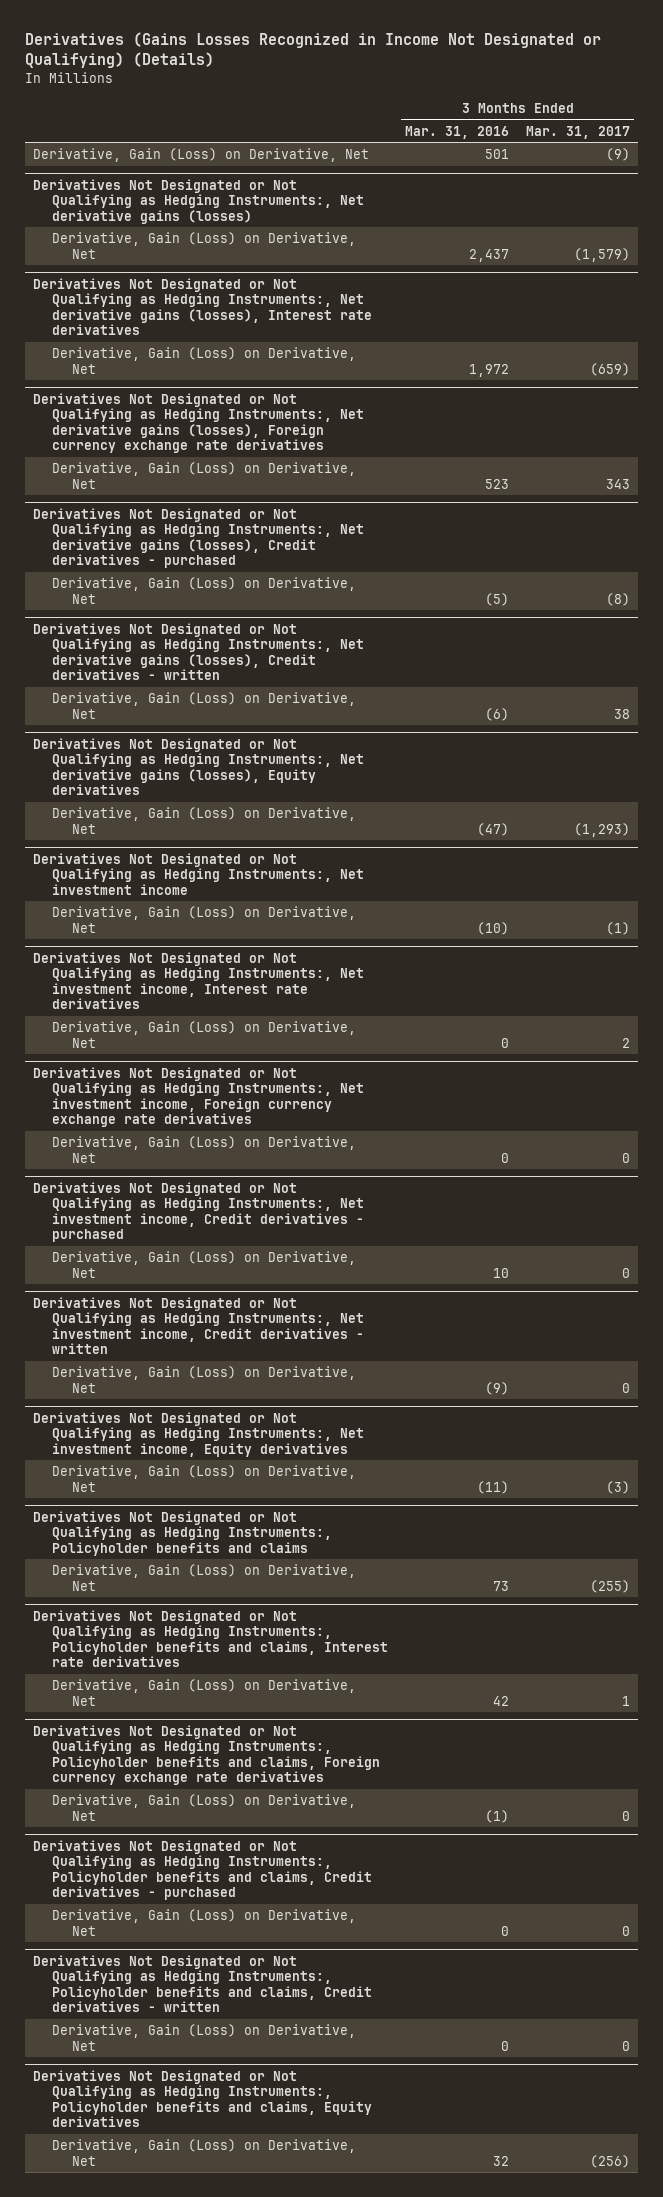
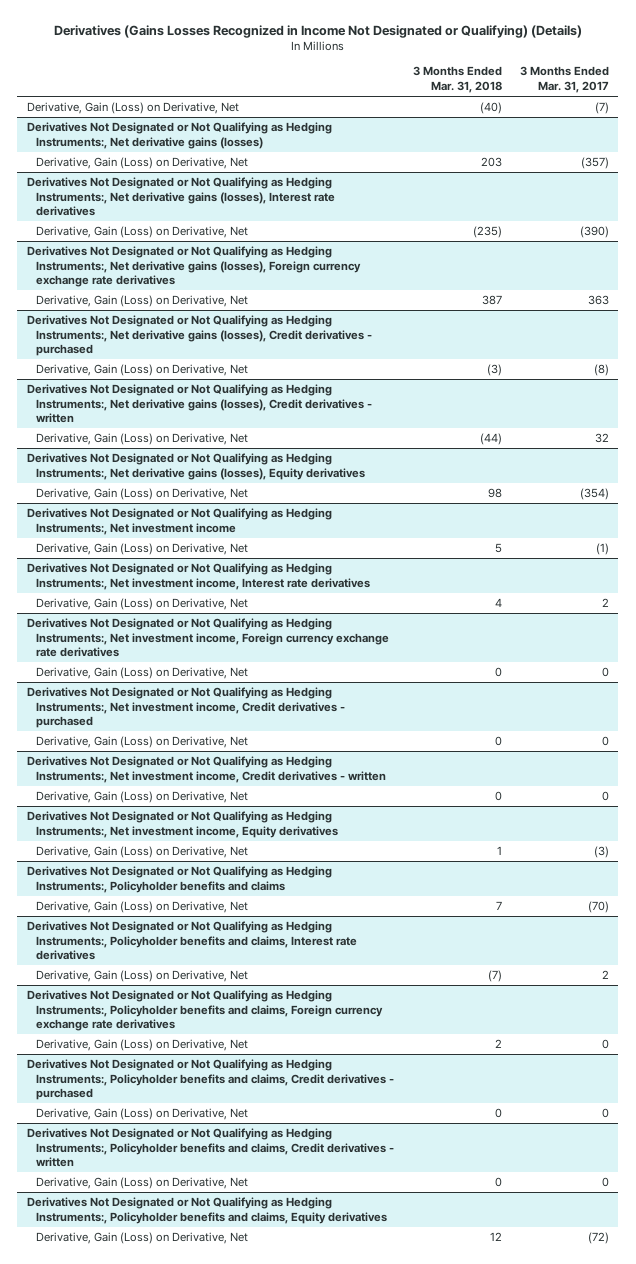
[405,125,510,139] Mar. 31, 2016 -> none
none -> [412,66,502,93] 3 Months Ended Mar. 31, 2018
[605,148,630,162] (9) -> [595,102,610,115] (7)
[573,247,630,262] (1,579) -> [581,157,610,170] (357)
[589,362,630,376] (659) -> [580,226,610,239] (390)
[605,478,630,489] 343 -> [588,295,610,306] 363
[613,708,630,719] 38 -> [595,433,610,444] 32
[573,822,630,837] (1,293) -> [580,488,610,501] (354)
[589,1579,630,1593] (255) -> [588,901,610,914] (70)
[621,1695,630,1706] 1 -> [602,970,610,980] 2
[589,2154,630,2168] (256) -> [588,1232,610,1245] (72)

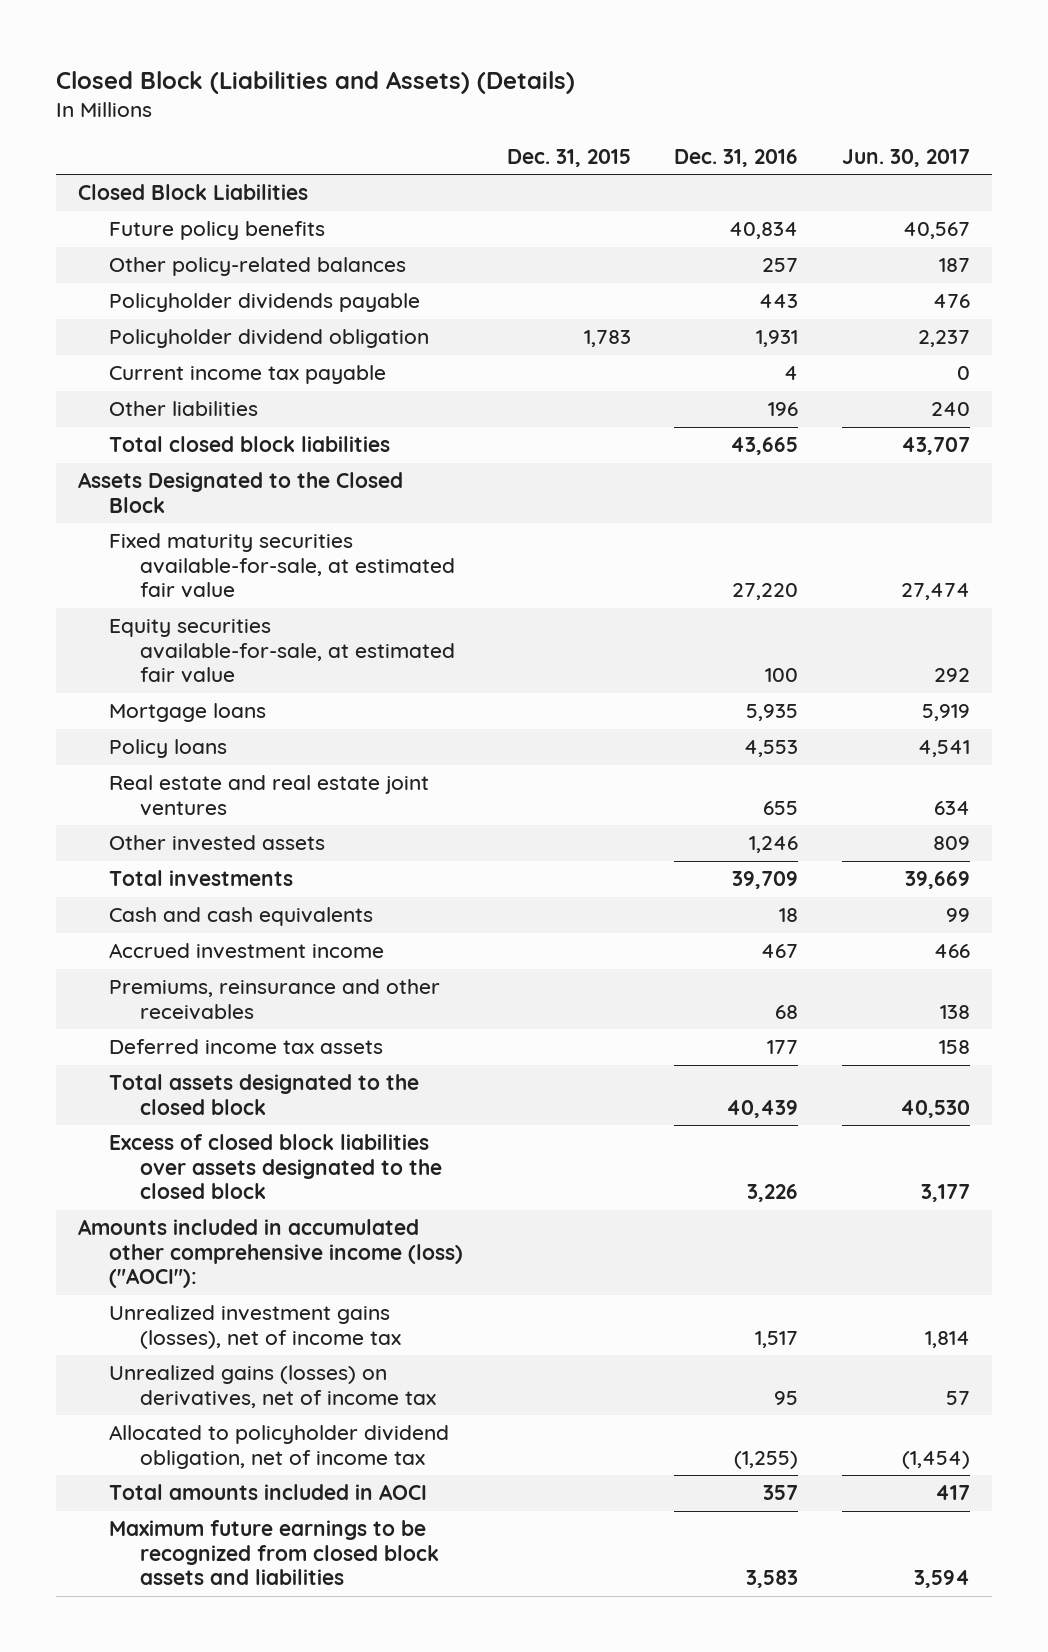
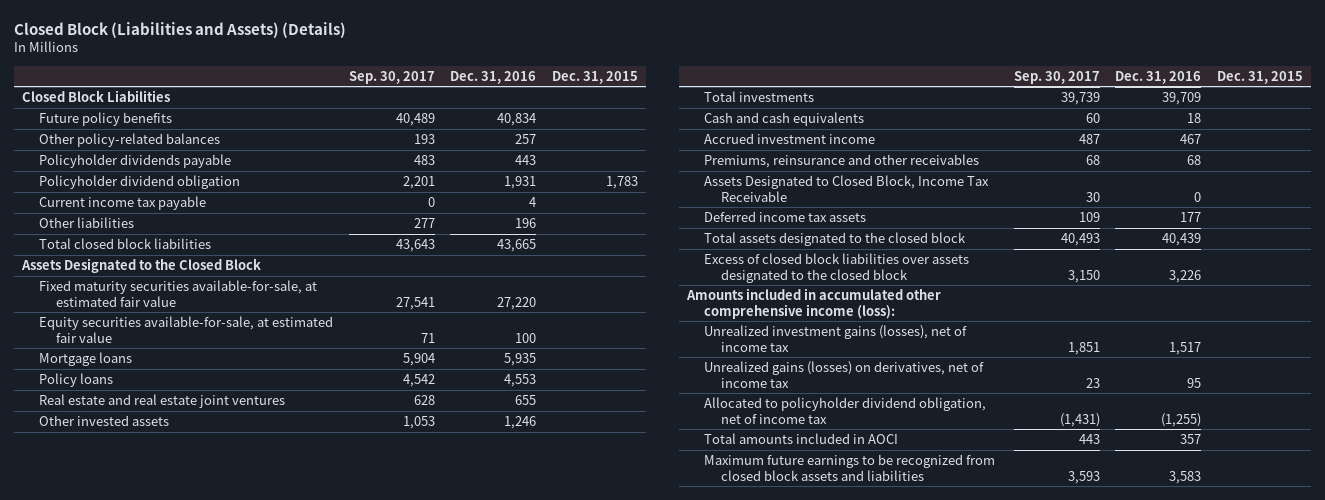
[842,148,971,167] Jun. 30, 2017 -> none
none -> [348,70,435,84] Sep. 30, 2017
none -> [703,175,989,202] Assets Designated to Closed Block, Income Tax Receivable
[77,1219,464,1288] Amounts included in accumulated other comprehensive income (loss) ("AOCI"): -> [685,288,941,319] Amounts included in accumulated other comprehensive income (loss):

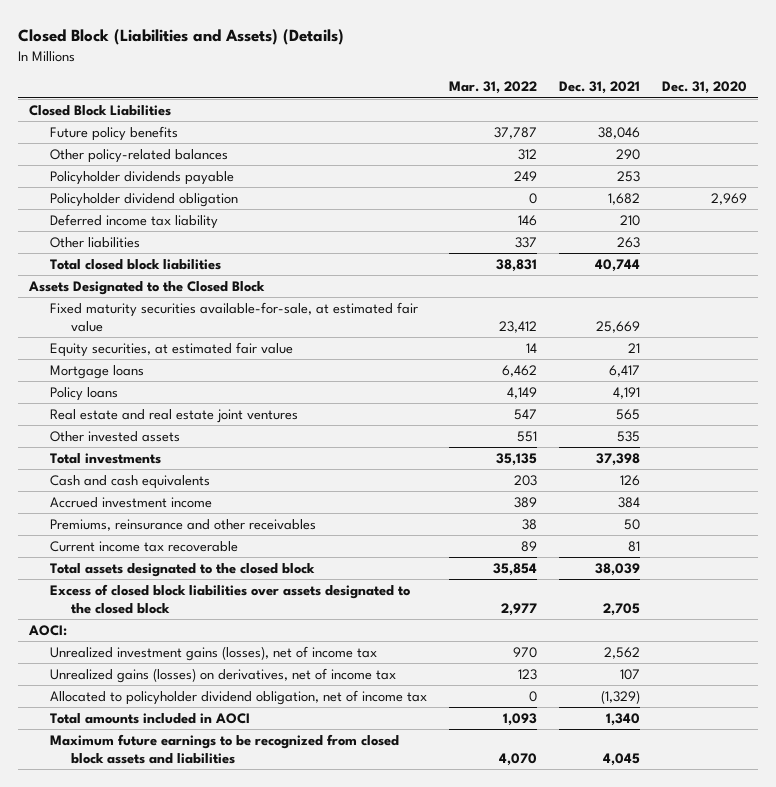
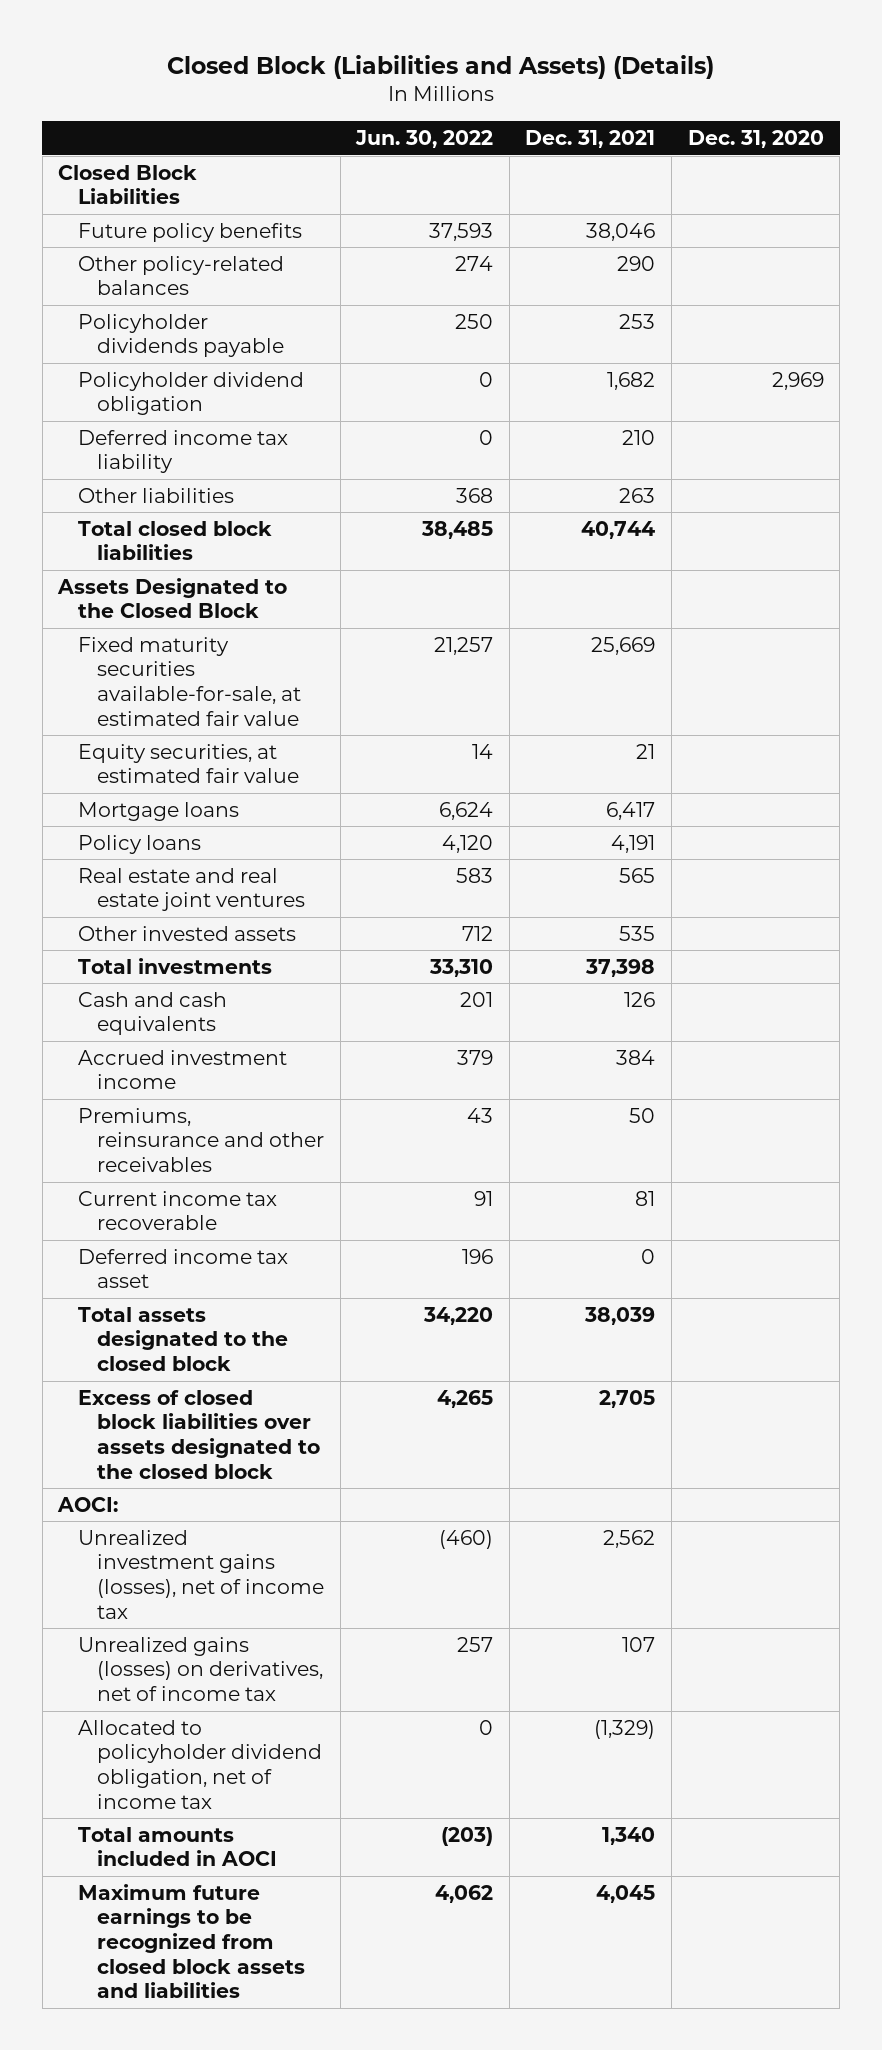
[448,81,537,95] Mar. 31, 2022 -> none
none -> [355,130,494,149] Jun. 30, 2022
none -> [77,1248,288,1289] Deferred income tax asset

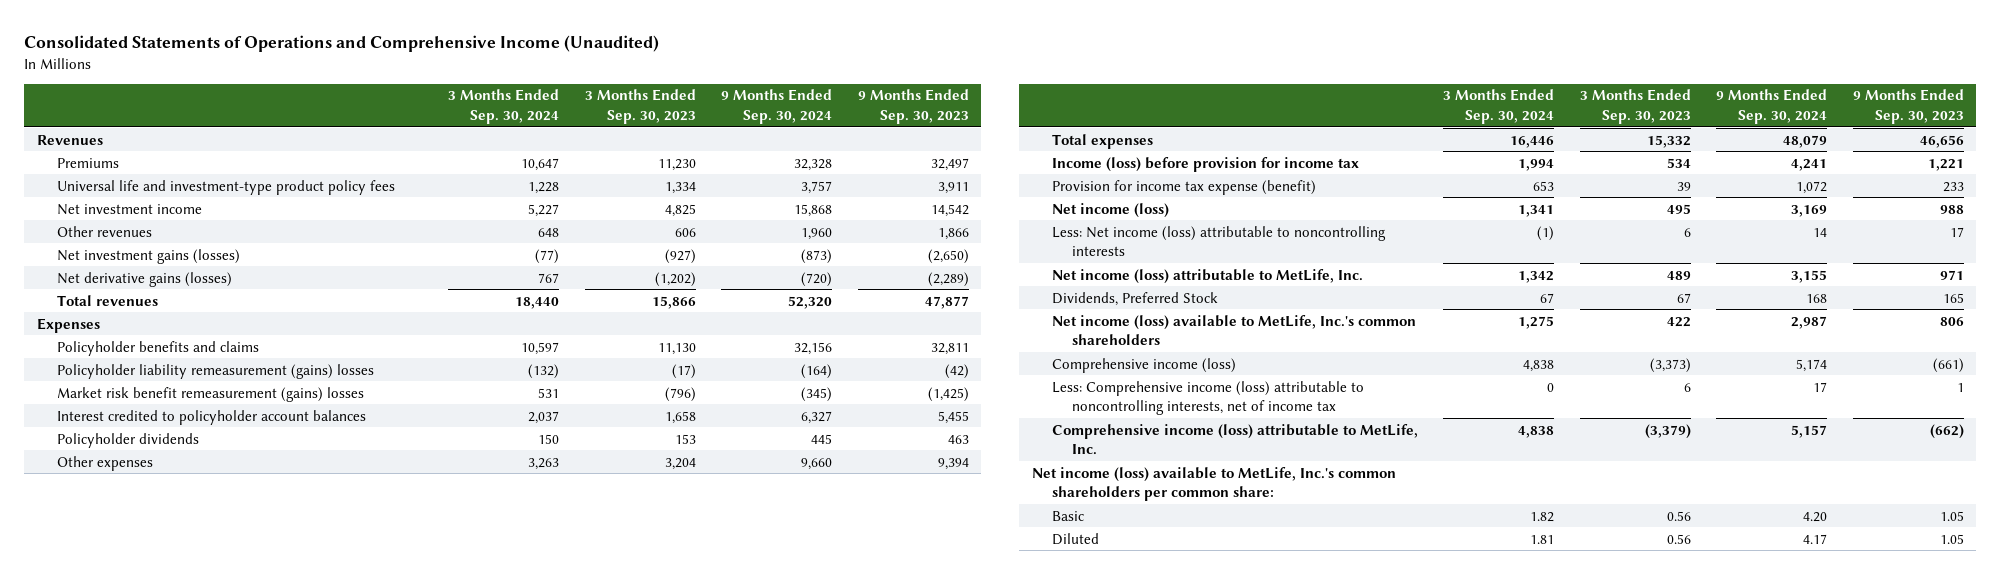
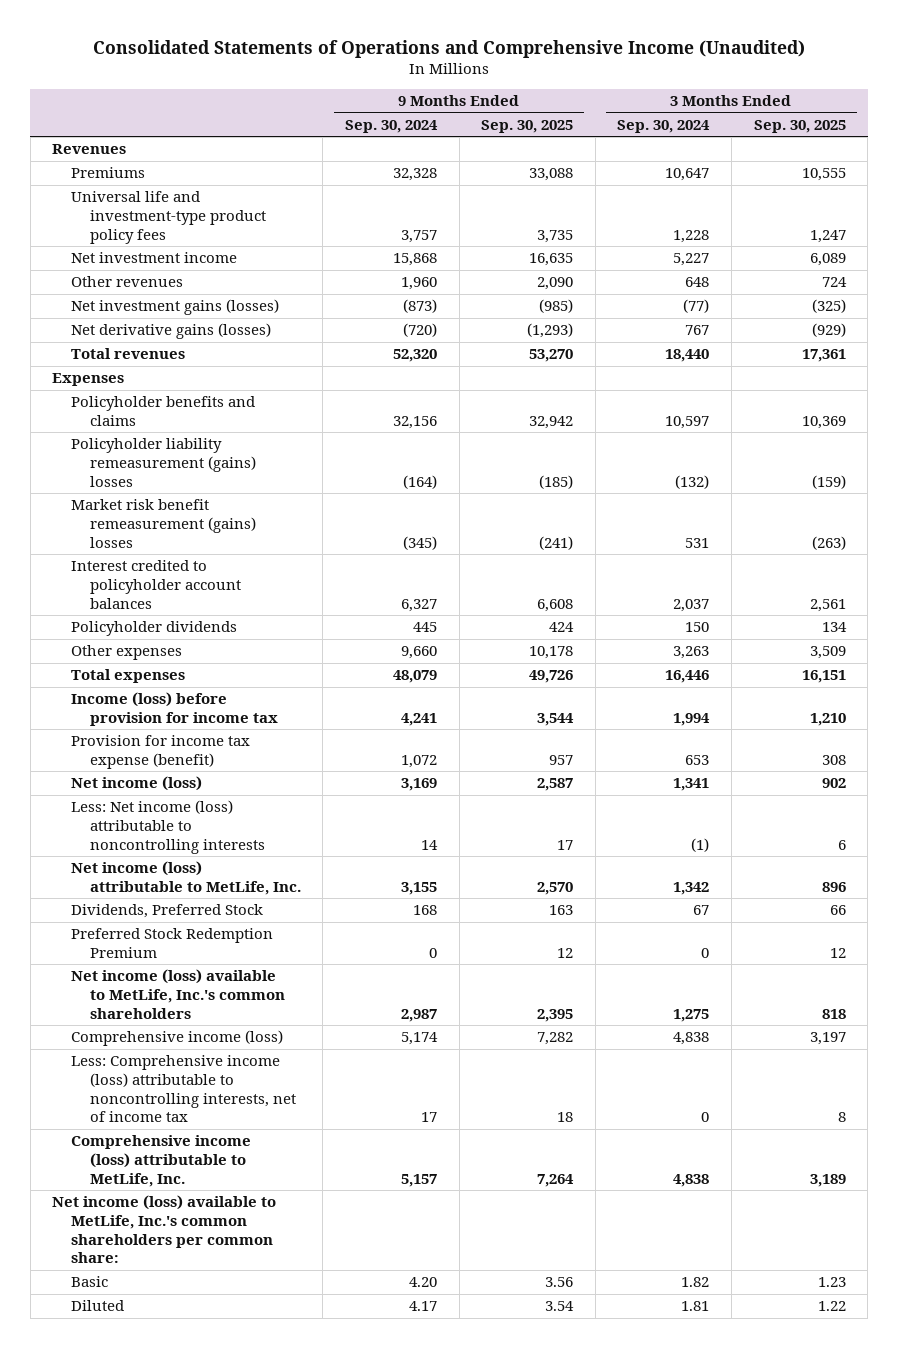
[584,89,696,124] 3 Months Ended Sep. 30, 2023 -> none
[857,89,969,124] 9 Months Ended Sep. 30, 2023 -> none
none -> [481,119,574,133] Sep. 30, 2025
none -> [753,119,846,133] Sep. 30, 2025
none -> [71,928,274,958] Preferred Stock Redemption Premium

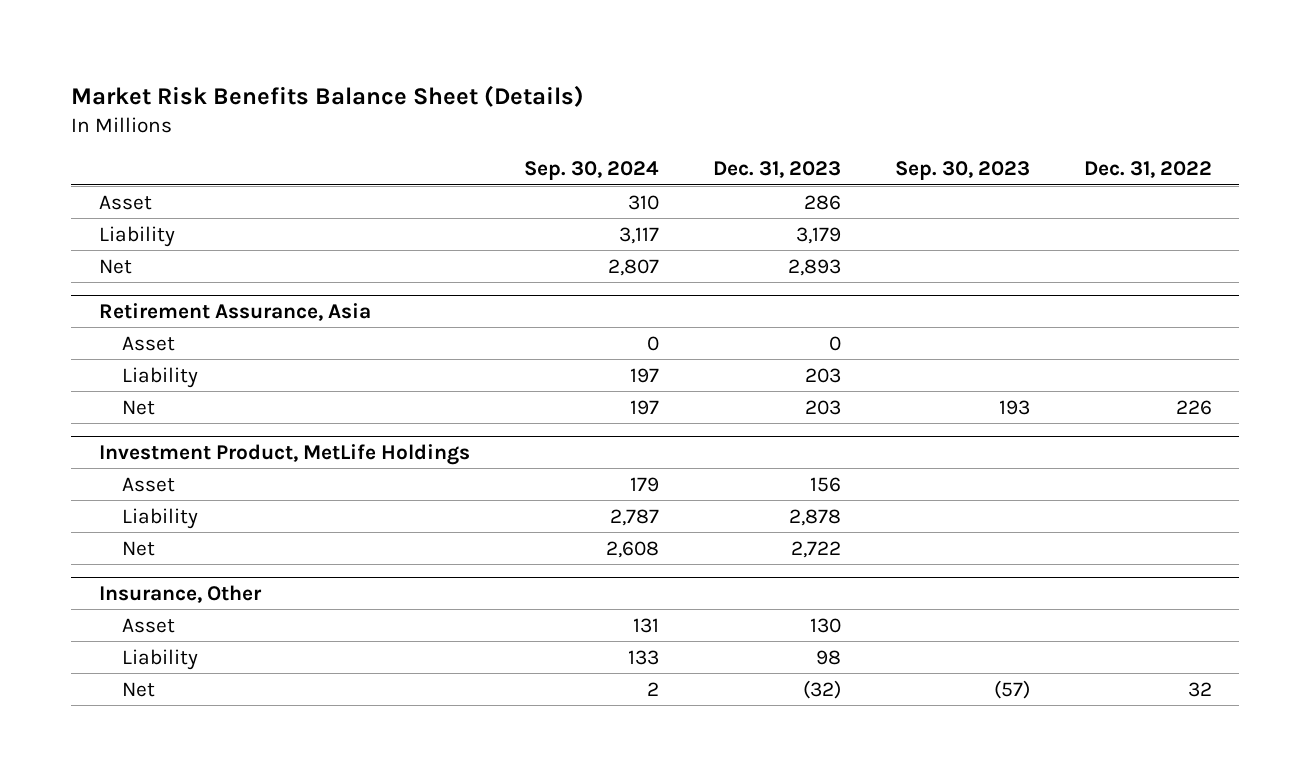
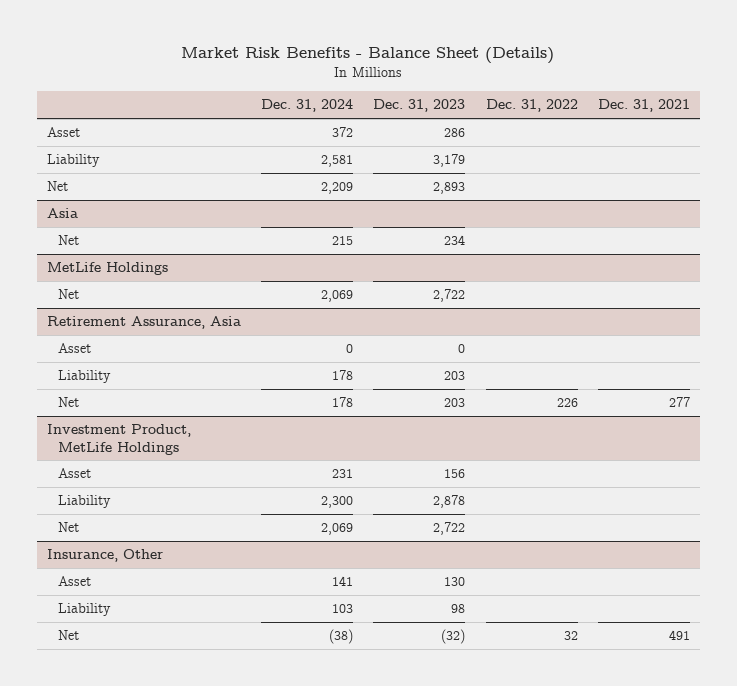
[71,84,585,107] Market Risk Benefits Balance Sheet (Details) -> [181,47,555,65] Market Risk Benefits - Balance Sheet (Details)
[523,161,659,181] Sep. 30, 2024 -> none
[894,161,1030,181] Sep. 30, 2023 -> none
none -> [261,99,354,113] Dec. 31, 2024
none -> [597,99,690,113] Dec. 31, 2021
none -> [46,208,78,219] Asia
none -> [58,235,80,246] Net
none -> [46,262,168,276] MetLife Holdings
none -> [58,289,80,300] Net

